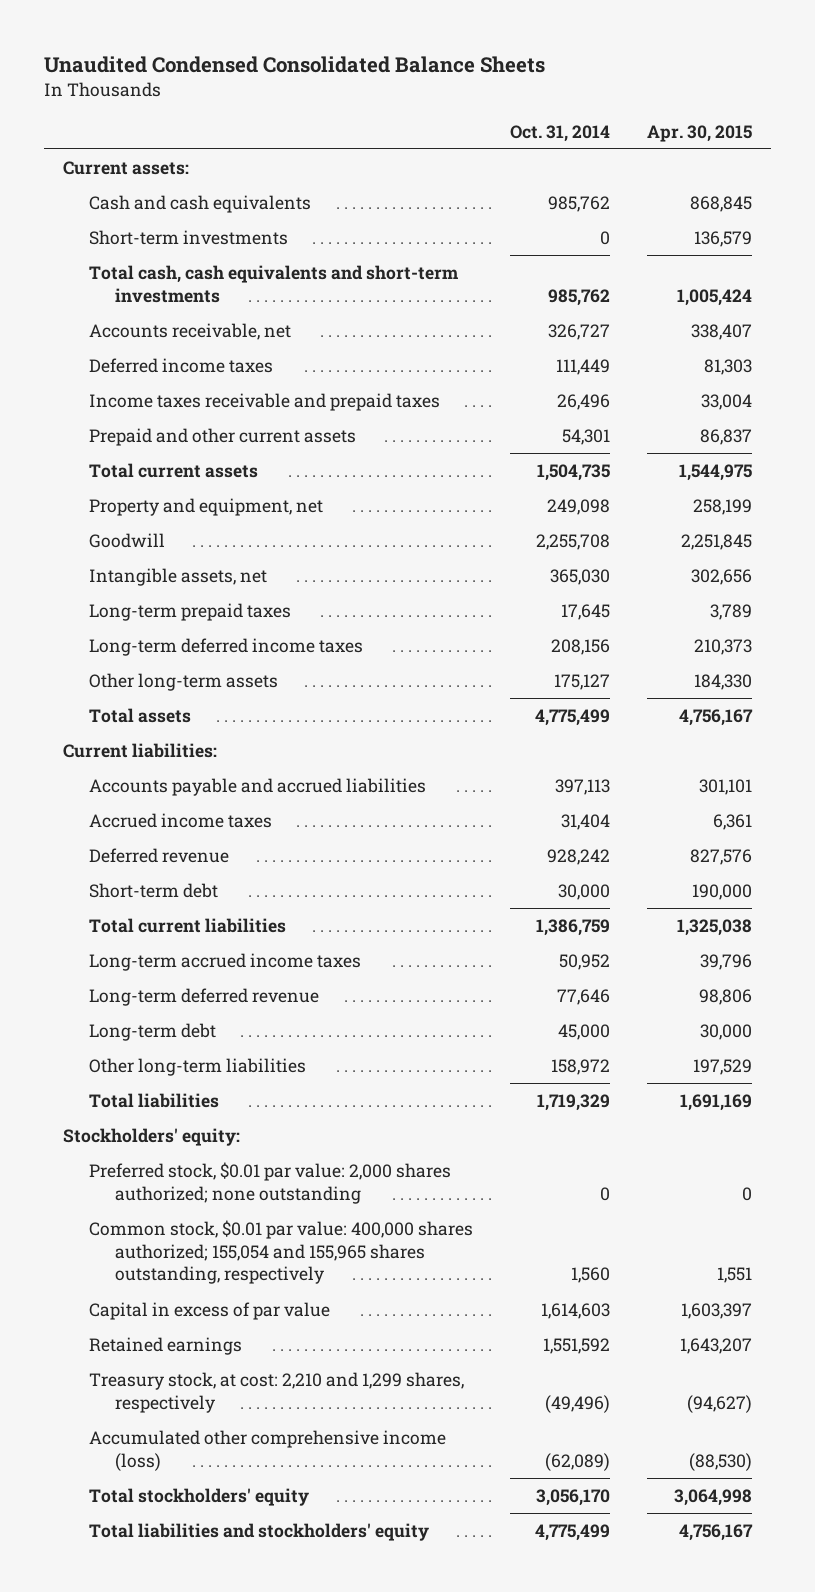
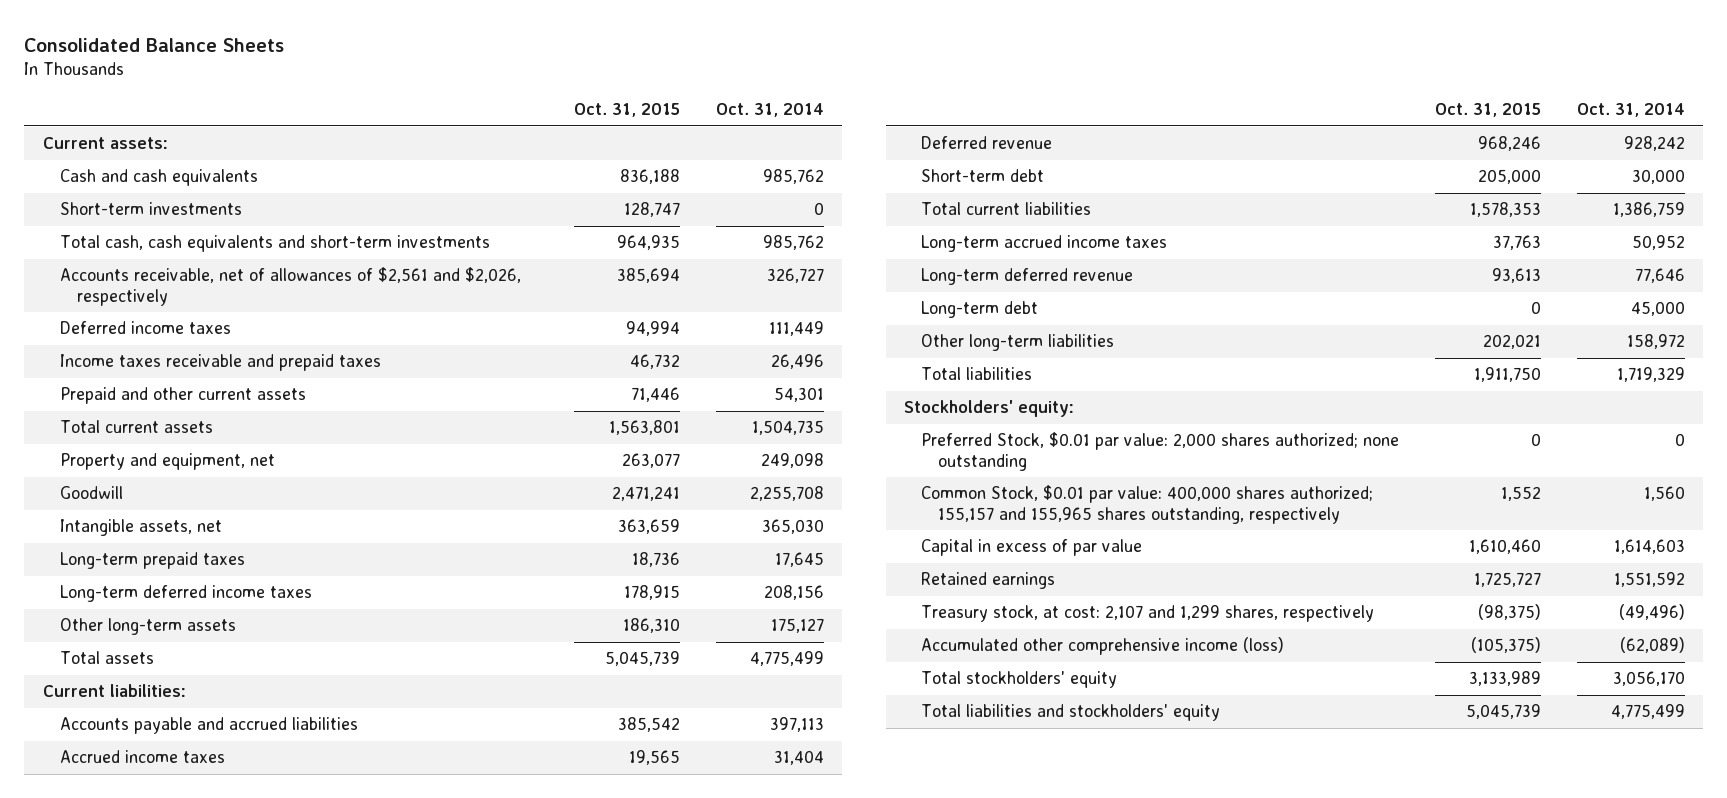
[44,55,546,73] Unaudited Condensed Consolidated Balance Sheets -> [24,37,285,52] Consolidated Balance Sheets
[647,124,753,142] Apr. 30, 2015 -> none
none -> [573,103,680,118] Oct. 31, 2015
[89,323,292,341] Accounts receivable, net -> [59,267,521,306] Accounts receivable, net of allowances of $2,561 and $2,026, respectively
[89,1162,452,1204] Preferred stock, $0.01 par value: 2,000 shares authorized; none outstanding -> [920,432,1399,471] Preferred Stock, $0.01 par value: 2,000 shares authorized; none outstanding
[89,1220,474,1285] Common stock, $0.01 par value: 400,000 shares authorized; 155,054 and 155,965 shares outstanding, respectively -> [920,485,1373,524] Common Stock, $0.01 par value: 400,000 shares authorized; 155,157 and 155,965 shares outstanding, respectively
[89,1372,465,1413] Treasury stock, at cost: 2,210 and 1,299 shares, respectively -> [920,605,1374,623] Treasury stock, at cost: 2,107 and 1,299 shares, respectively

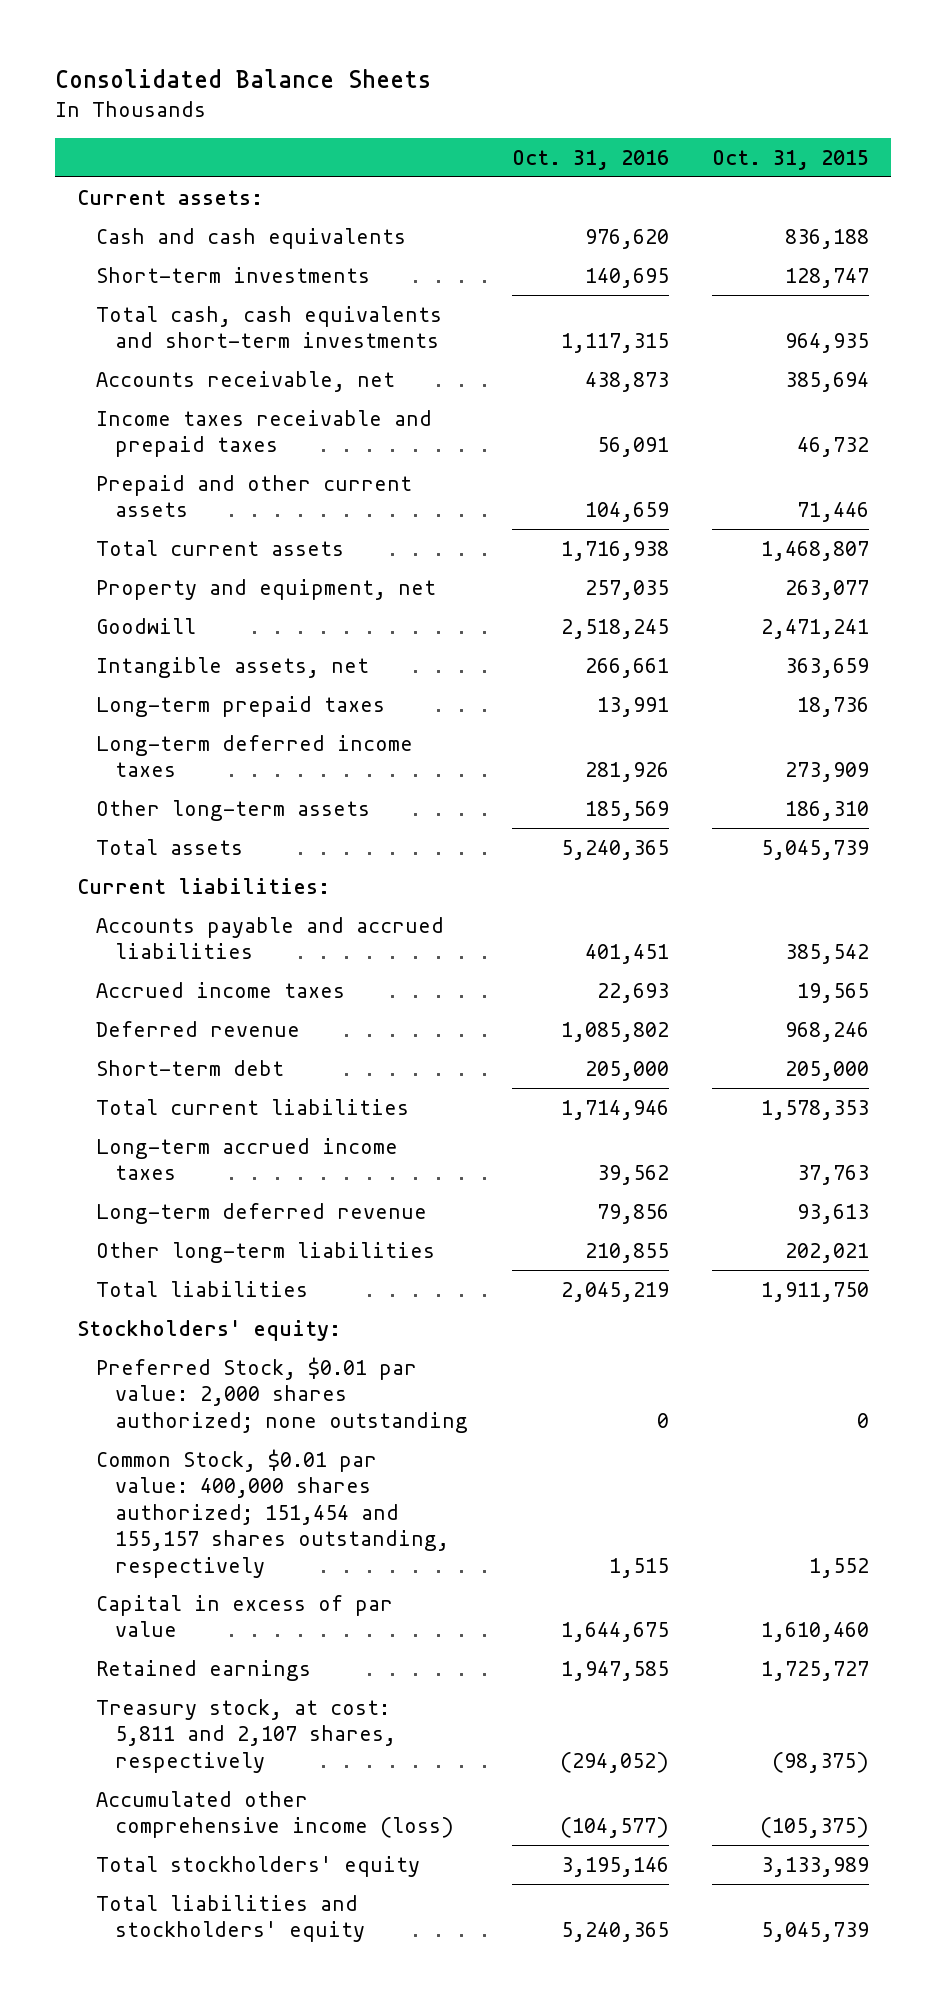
[715,103,824,118] Oct. 31, 2014 -> none
none -> [511,149,669,170] Oct. 31, 2016
[59,321,231,335] Deferred income taxes -> none
[59,267,521,306] Accounts receivable, net of allowances of $2,561 and $2,026, respectively -> [95,370,395,392] Accounts receivable, net
[608,420,680,436] 1,563,801 -> [761,540,870,561] 1,468,807
[623,585,680,601] 178,915 -> [785,762,870,783] 273,909
[920,301,1038,319] Long-term debt -> none
[920,485,1373,524] Common Stock, $0.01 par value: 400,000 shares authorized; 155,157 and 155,965 shares outstanding, respectively -> [95,1448,449,1578] Common Stock, $0.01 par value: 400,000 shares authorized; 151,454 and 155,157 shares outstanding, respectively
[920,605,1374,623] Treasury stock, at cost: 2,107 and 1,299 shares, respectively -> [95,1698,396,1773] Treasury stock, at cost: 5,811 and 2,107 shares, respectively

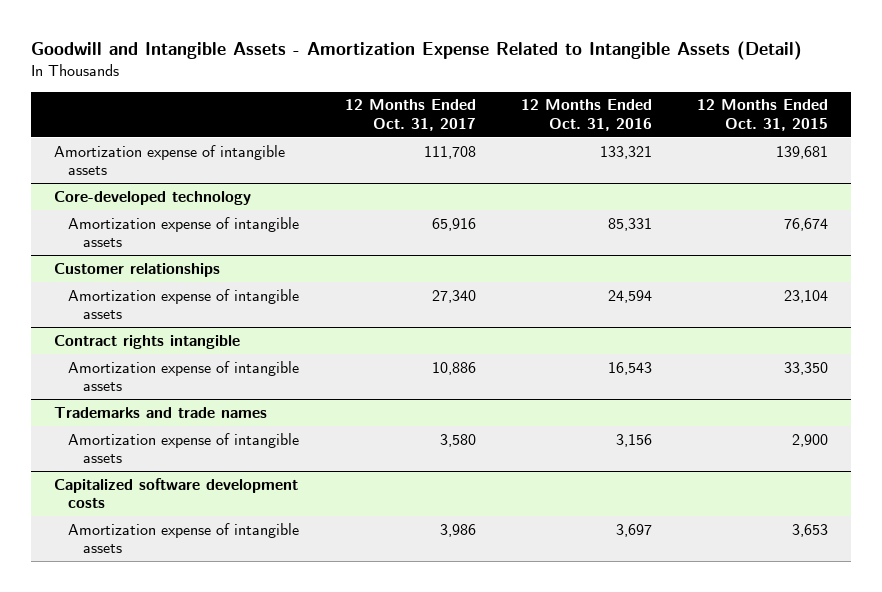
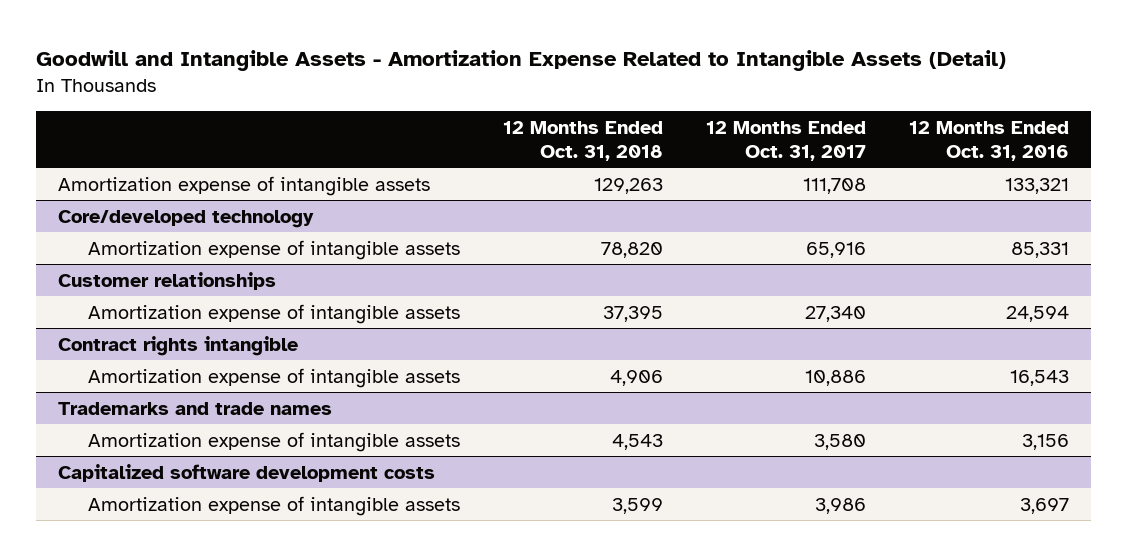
[696,99,828,131] 12 Months Ended Oct. 31, 2015 -> none
none -> [502,120,663,161] 12 Months Ended Oct. 31, 2018
[53,190,251,205] Core-developed technology -> [57,209,314,228] Core/developed technology

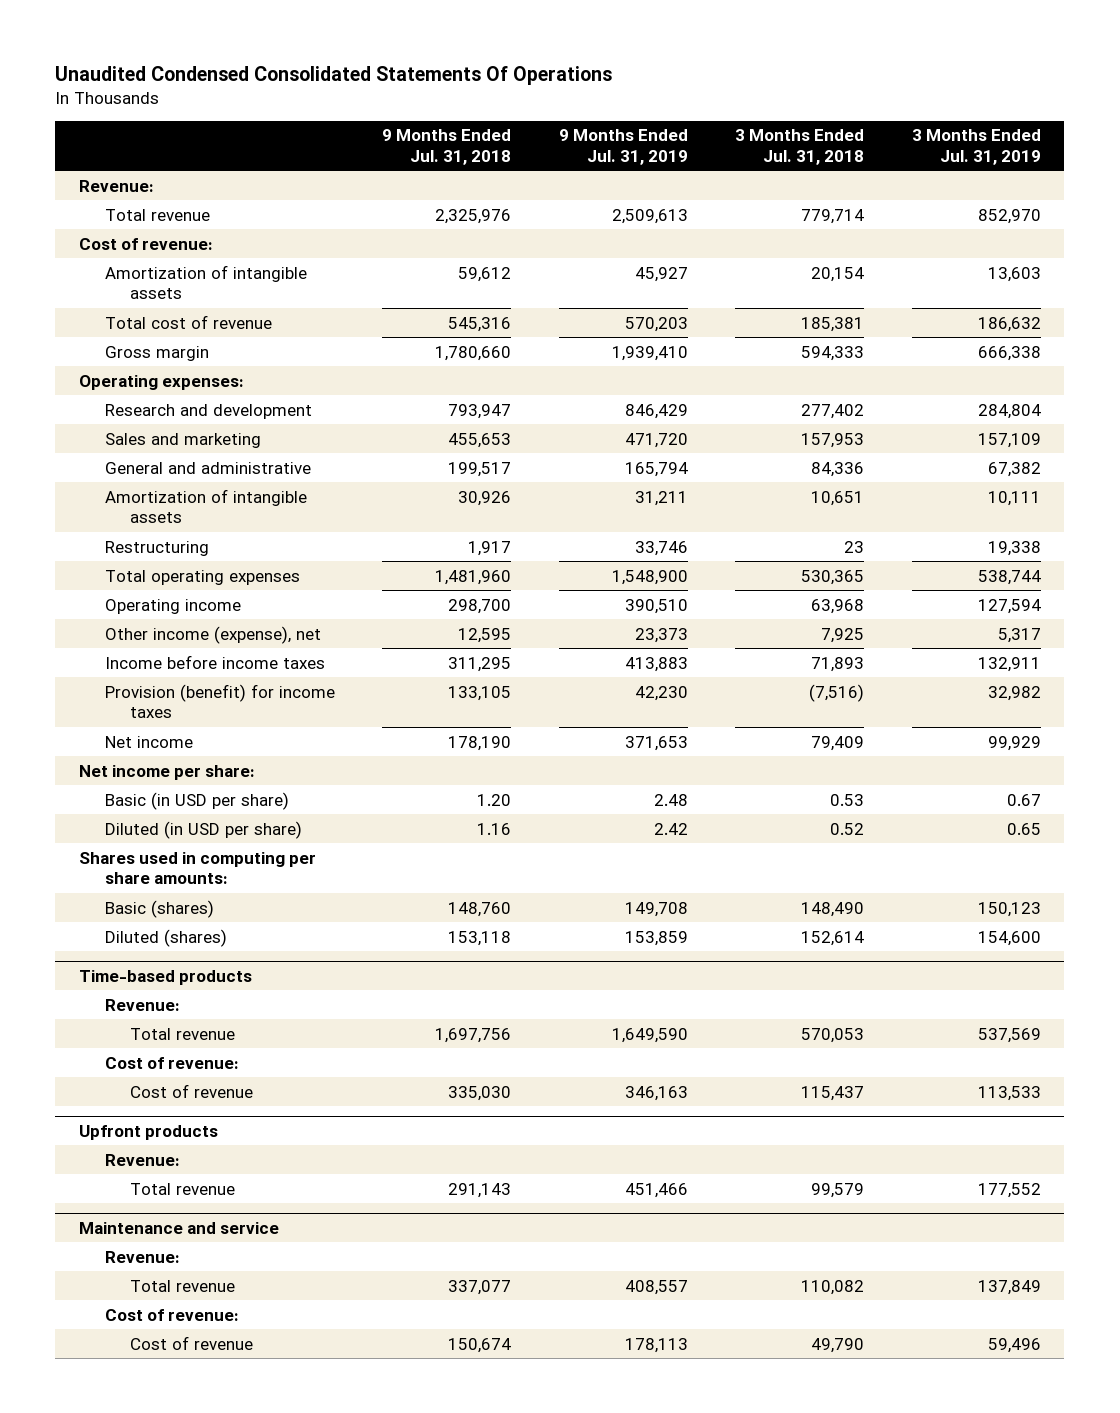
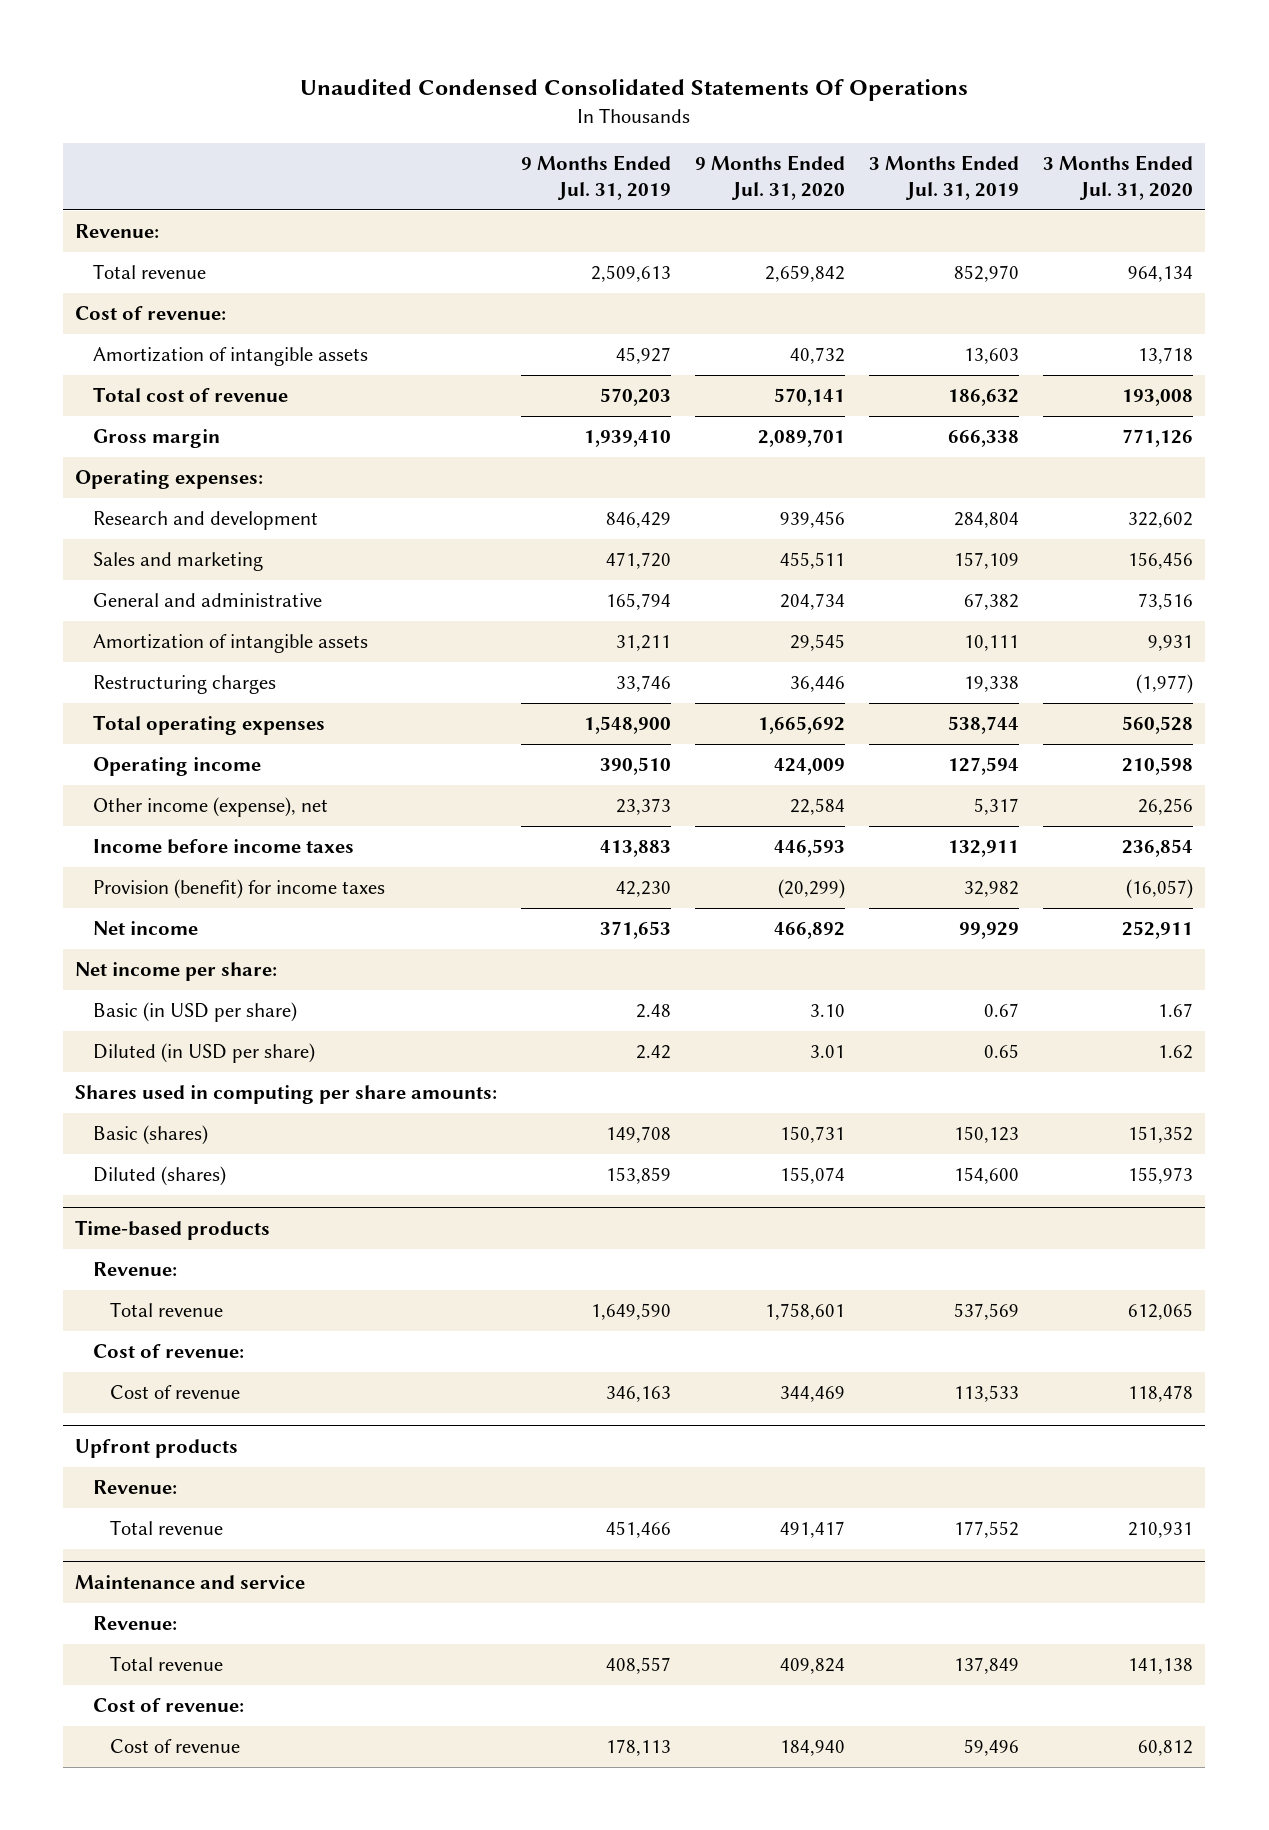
[382,129,512,165] 9 Months Ended Jul. 31, 2018 -> none
[735,129,865,165] 3 Months Ended Jul. 31, 2018 -> none
none -> [695,155,846,200] 9 Months Ended Jul. 31, 2020
none -> [1043,155,1194,200] 3 Months Ended Jul. 31, 2020
[104,540,209,556] Restructuring -> [92,675,276,695] Restructuring charges

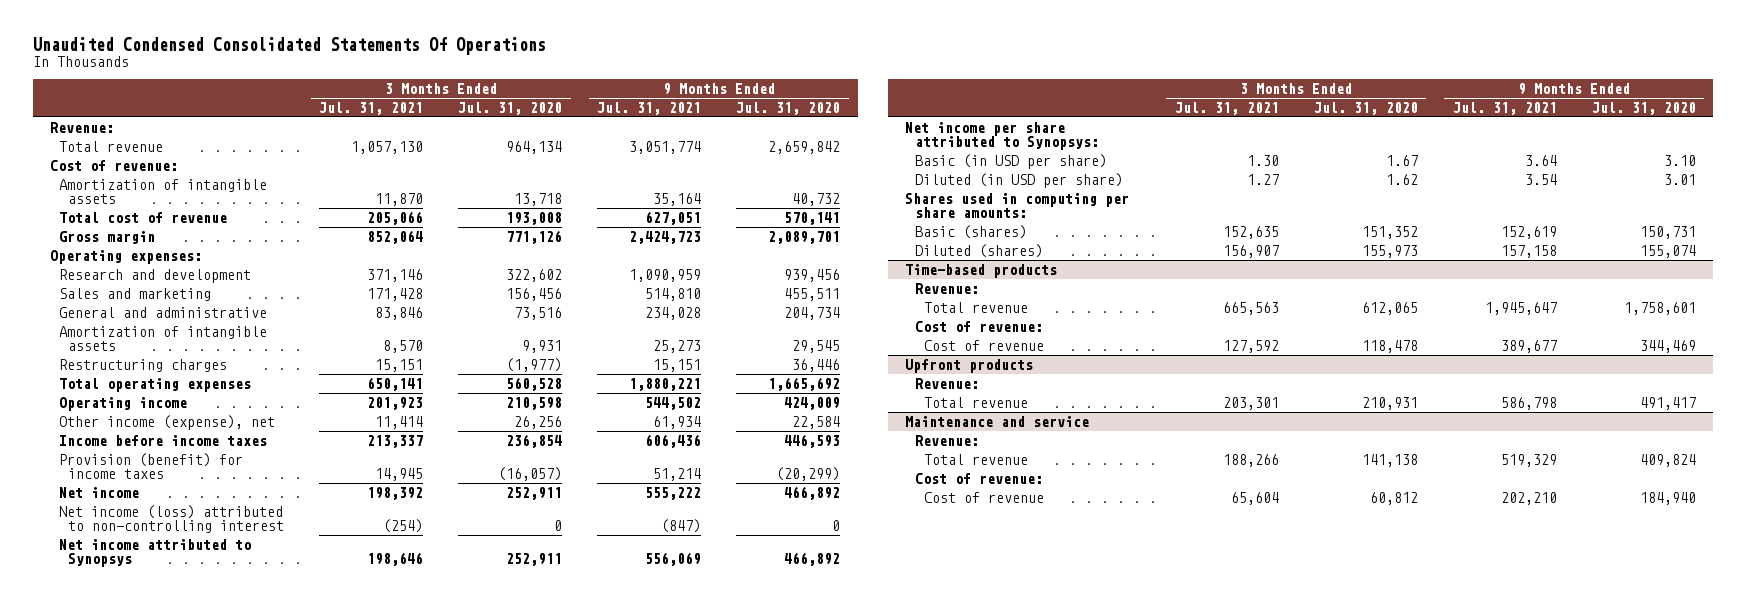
[521,155,672,200] 9 Months Ended Jul. 31, 2019 -> none
[869,155,1020,200] 3 Months Ended Jul. 31, 2019 -> none
none -> [319,101,424,115] Jul. 31, 2021
none -> [597,101,702,115] Jul. 31, 2021
none -> [59,504,285,534] Net income (loss) attributed to non-controlling interest
none -> [59,538,252,568] Net income attributed to Synopsys
[75,962,278,982] Net income per share: -> [905,121,1099,151] Net income per share attributed to Synopsys:

